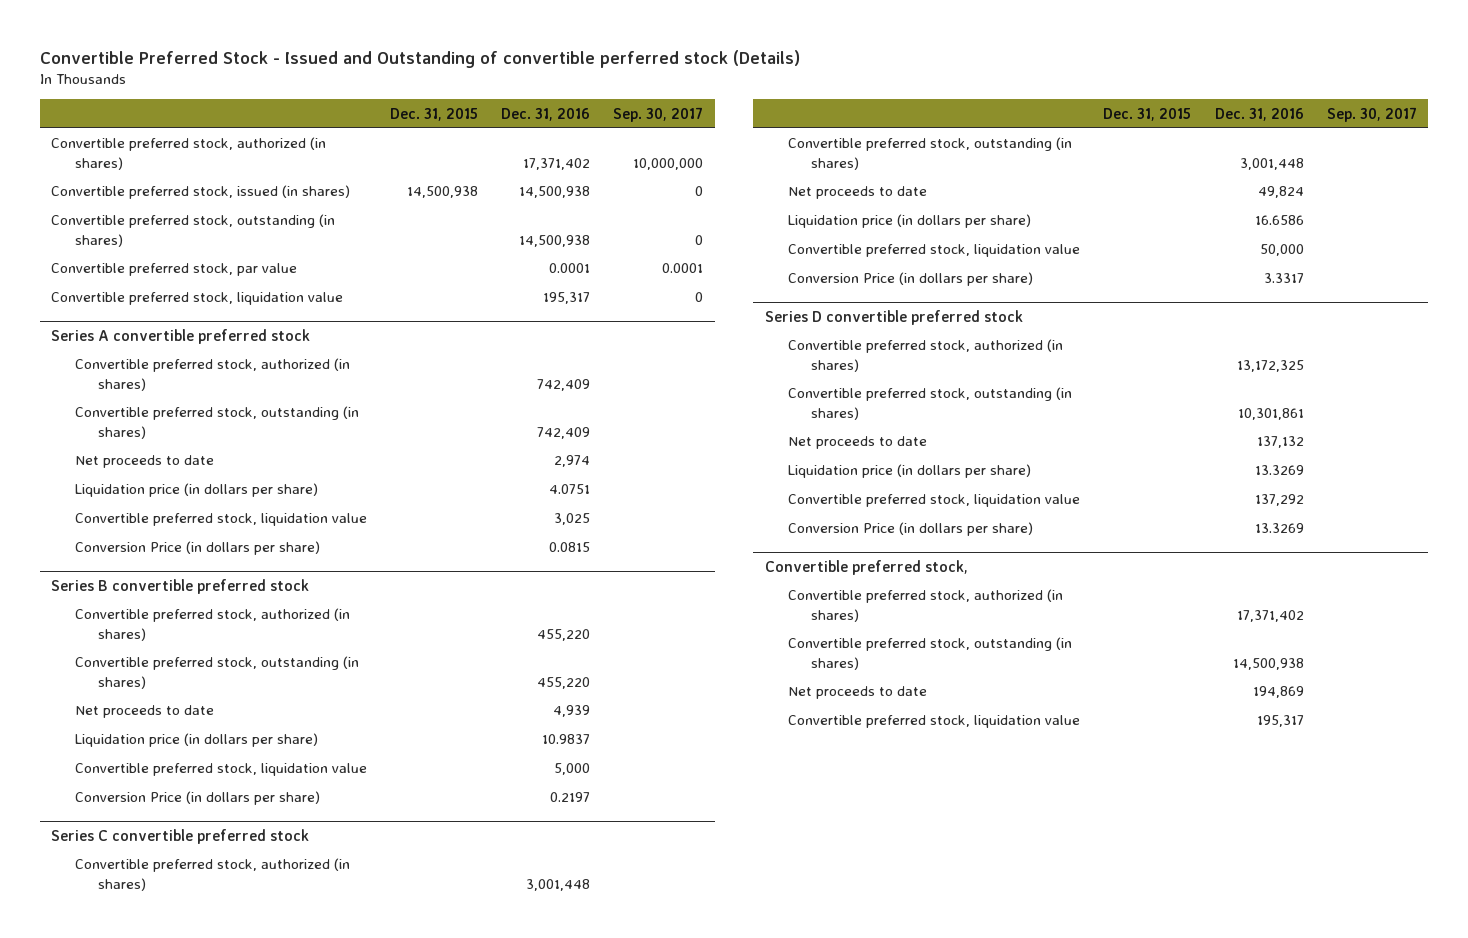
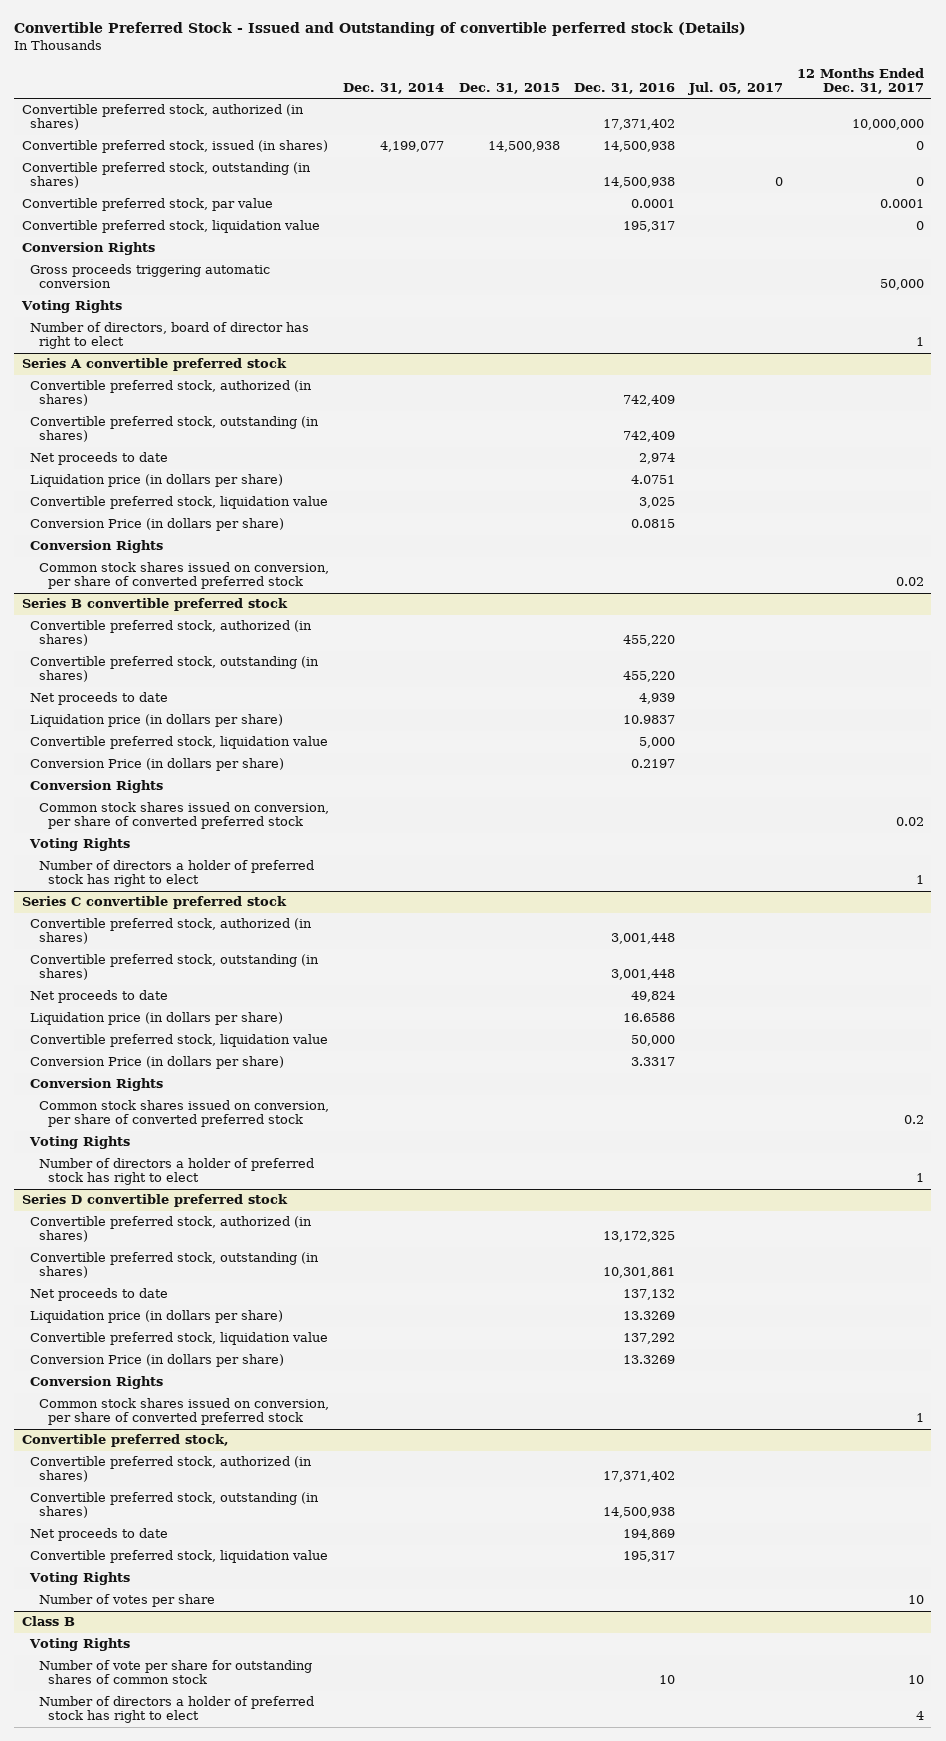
[613,106,704,122] Sep. 30, 2017 -> none
none -> [343,82,445,94] Dec. 31, 2014
none -> [687,81,783,95] Jul. 05, 2017
none -> [797,67,925,94] 12 Months Ended Dec. 31, 2017
none -> [21,242,155,256] Conversion Rights
none -> [30,264,271,289] Gross proceeds triggering automatic conversion
none -> [20,300,122,314] Voting Rights
none -> [30,322,310,350] Number of directors, board of director has right to elect
none -> [30,540,164,554] Conversion Rights
none -> [39,562,330,590] Common stock shares issued on conversion, per share of converted preferred stock
none -> [30,780,164,794] Conversion Rights
none -> [39,802,330,830] Common stock shares issued on conversion, per share of converted preferred stock
none -> [29,838,131,852] Voting Rights
none -> [39,860,315,888] Number of directors a holder of preferred stock has right to elect
none -> [30,1078,164,1092] Conversion Rights
none -> [39,1100,330,1128] Common stock shares issued on conversion, per share of converted preferred stock
none -> [29,1136,131,1150] Voting Rights
none -> [39,1158,315,1186] Number of directors a holder of preferred stock has right to elect
none -> [30,1376,164,1390] Conversion Rights
none -> [39,1398,330,1426] Common stock shares issued on conversion, per share of converted preferred stock
none -> [29,1572,131,1586] Voting Rights
none -> [39,1594,216,1608] Number of votes per share
none -> [21,1616,75,1627] Class B
none -> [29,1638,131,1652] Voting Rights
none -> [39,1660,313,1685] Number of vote per share for outstanding shares of common stock
none -> [39,1696,315,1724] Number of directors a holder of preferred stock has right to elect

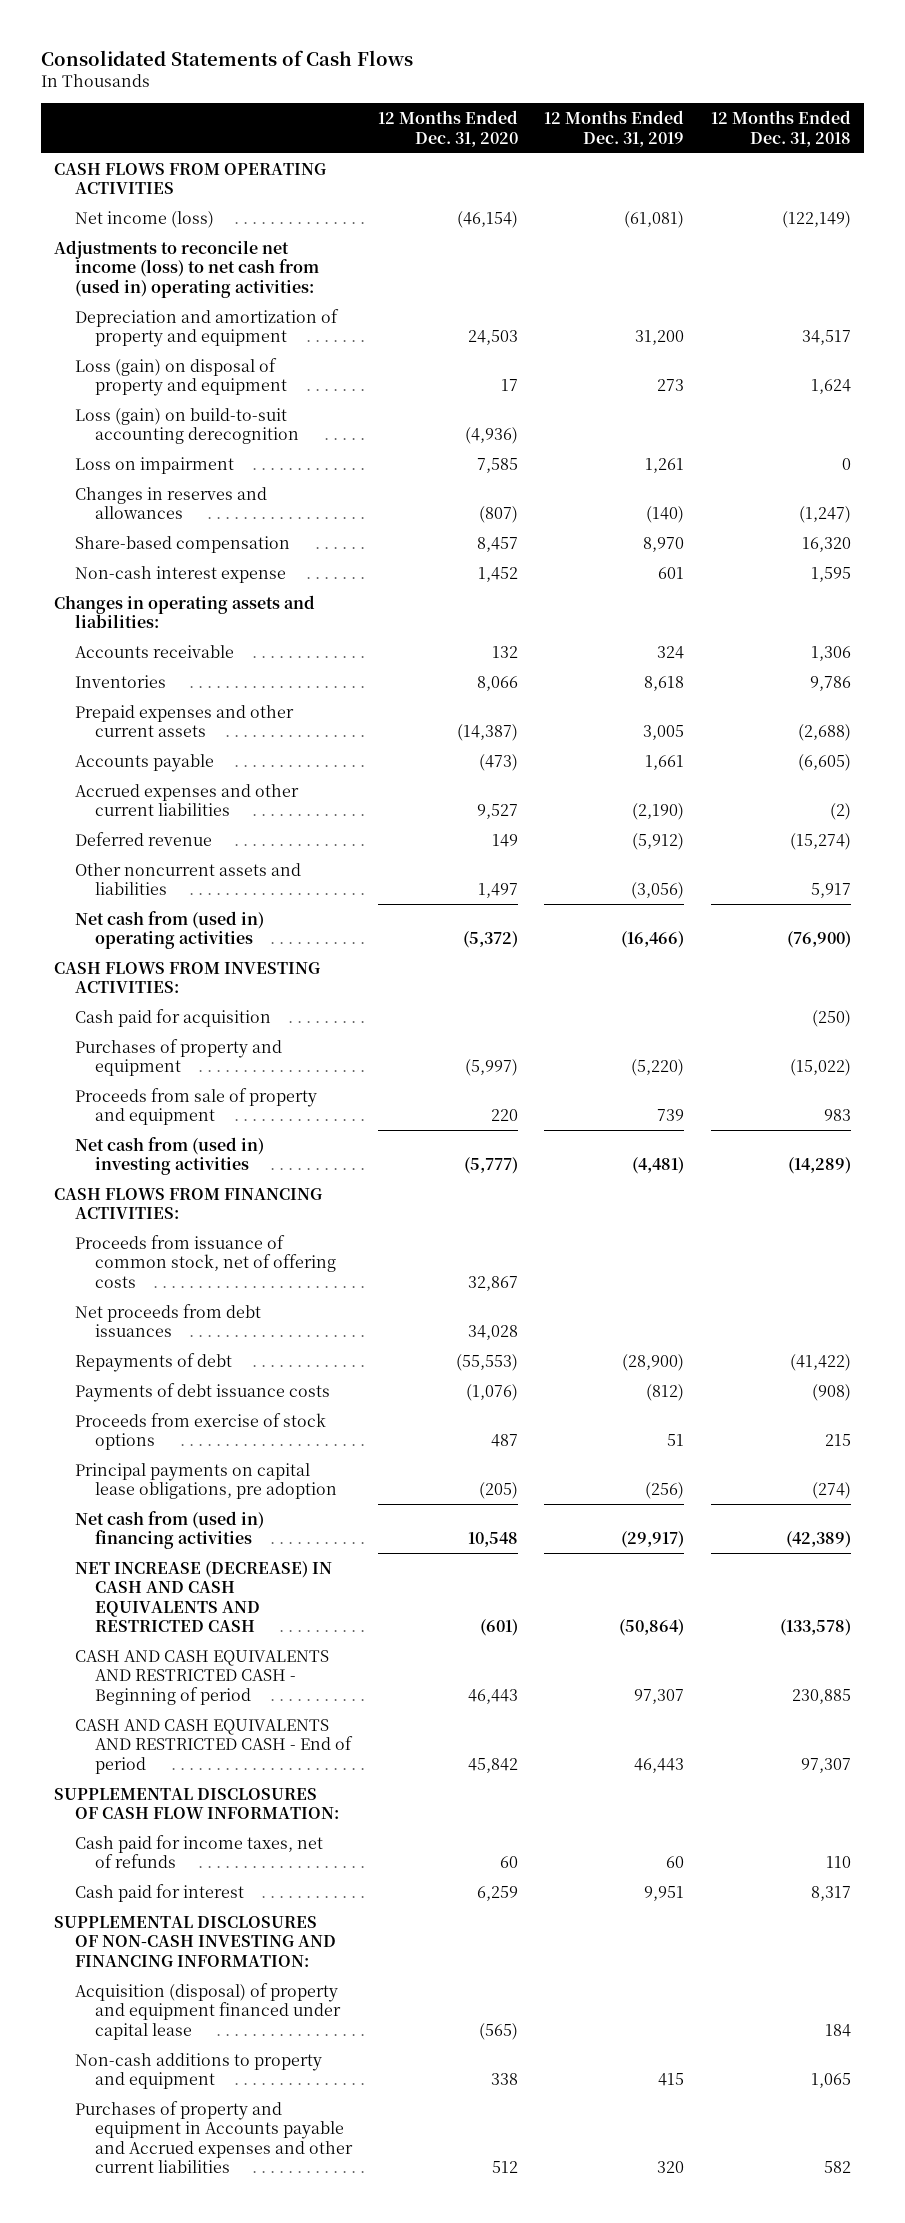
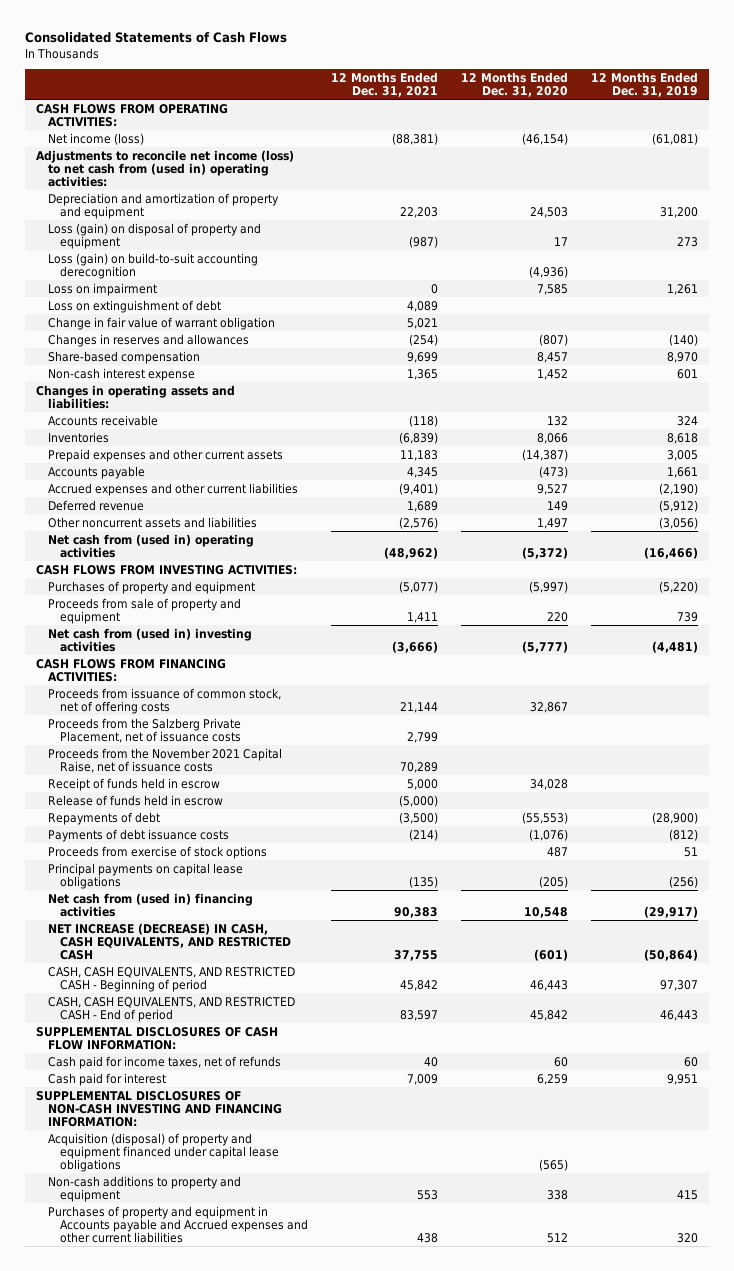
[710,110,851,147] 12 Months Ended Dec. 31, 2018 -> none
none -> [331,71,439,97] 12 Months Ended Dec. 31, 2021
[54,162,327,195] CASH FLOWS FROM OPERATING ACTIVITIES -> [36,103,229,127] CASH FLOWS FROM OPERATING ACTIVITIES:
none -> [48,299,222,313] Loss on extinguishment of debt
none -> [48,316,276,330] Change in fair value of warrant obligation
[74,1008,271,1027] Cash paid for acquisition -> none
none -> [48,717,242,743] Proceeds from the Salzberg Private Placement, net of issuance costs
none -> [48,747,283,773] Proceeds from the November 2021 Capital Raise, net of issuance costs
[74,1303,261,1338] Net proceeds from debt issuances -> [48,777,221,791] Receipt of funds held in escrow
none -> [48,794,224,806] Release of funds held in escrow
[74,1462,337,1500] Principal payments on capital lease obligations, pre adoption -> [48,862,244,889] Principal payments on capital lease obligations
[74,1560,332,1633] NET INCREASE (DECREASE) IN CASH AND CASH EQUIVALENTS AND RESTRICTED CASH -> [48,922,292,961] NET INCREASE (DECREASE) IN CASH, CASH EQUIVALENTS, AND RESTRICTED CASH
[74,1649,329,1705] CASH AND CASH EQUIVALENTS AND RESTRICTED CASH - Beginning of period -> [48,966,296,992] CASH, CASH EQUIVALENTS, AND RESTRICTED CASH - Beginning of period
[74,1718,353,1774] CASH AND CASH EQUIVALENTS AND RESTRICTED CASH - End of period -> [48,996,296,1022] CASH, CASH EQUIVALENTS, AND RESTRICTED CASH - End of period
[74,1982,341,2040] Acquisition (disposal) of property and equipment financed under capital lease -> [48,1132,280,1173] Acquisition (disposal) of property and equipment financed under capital lease obligations

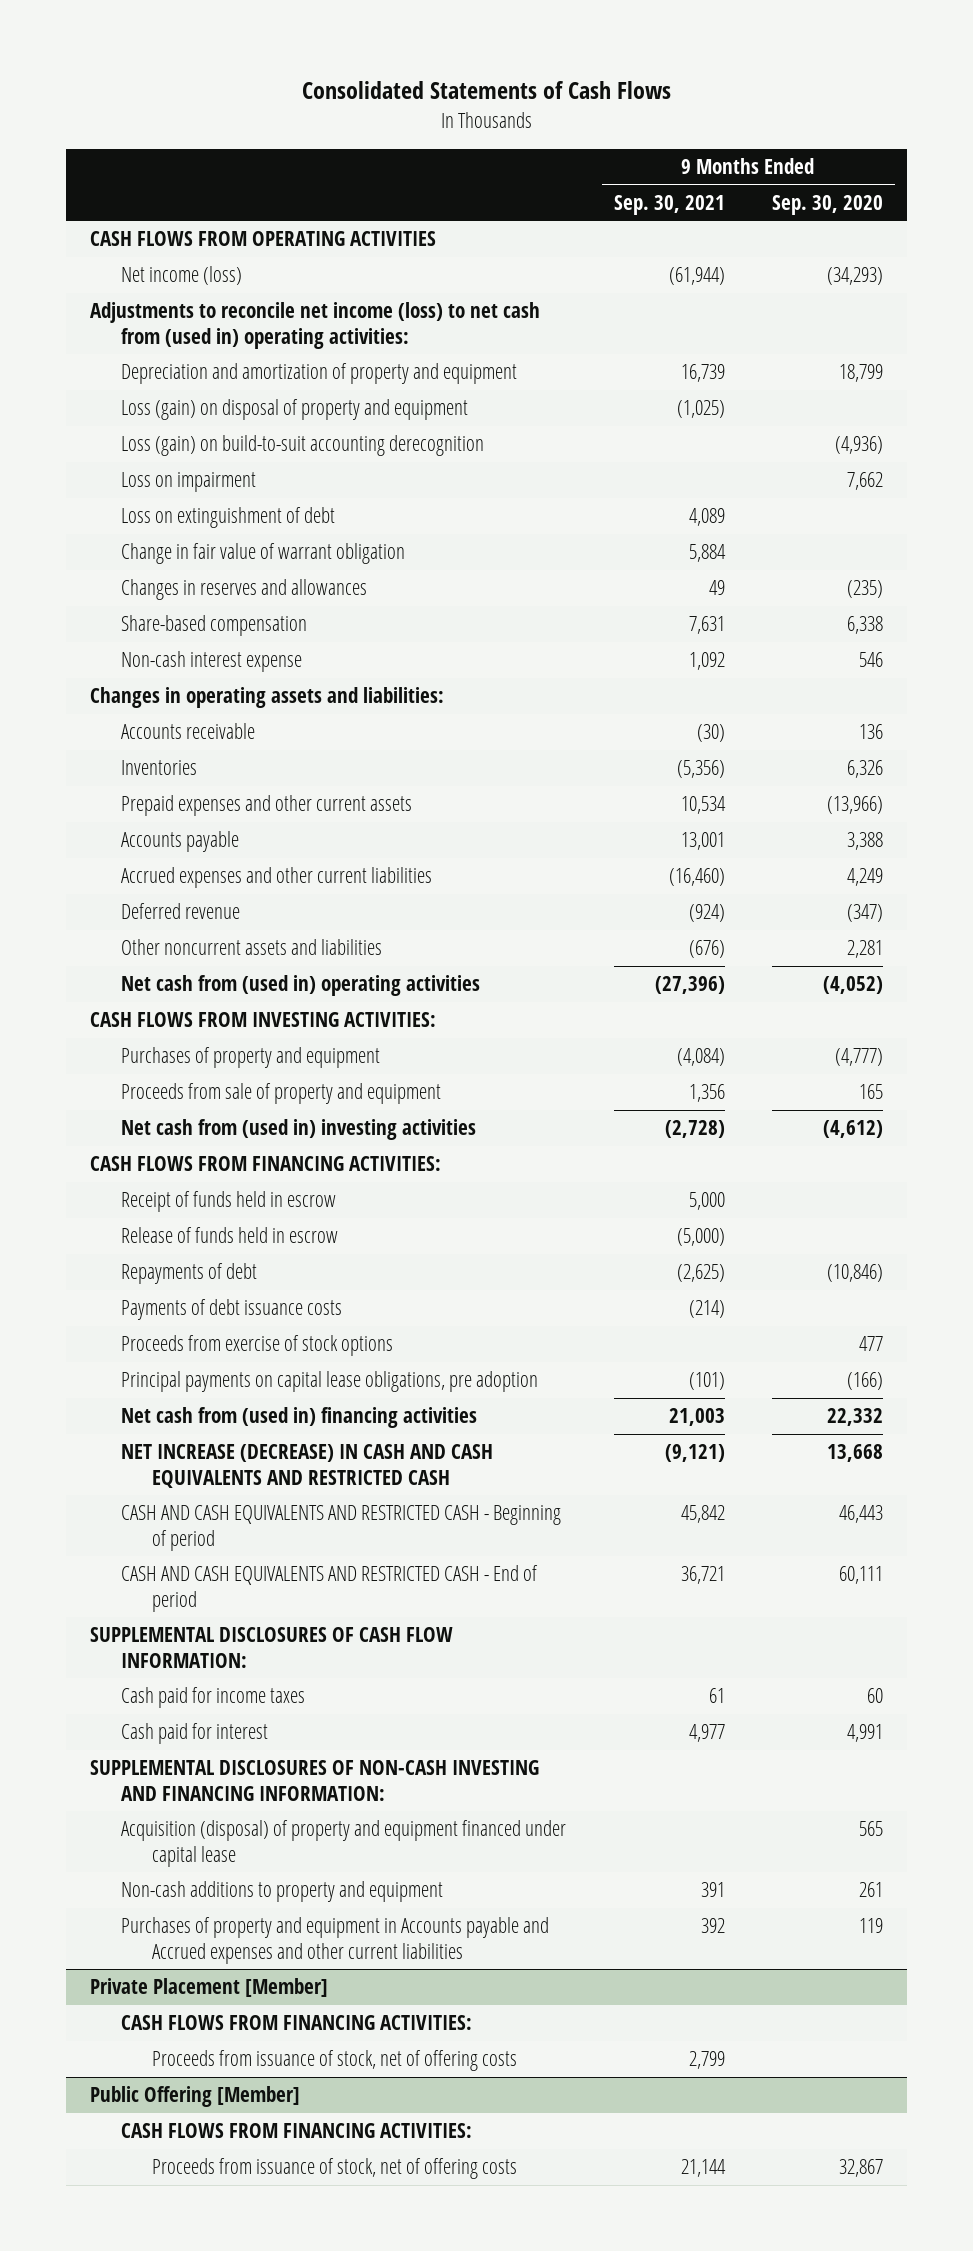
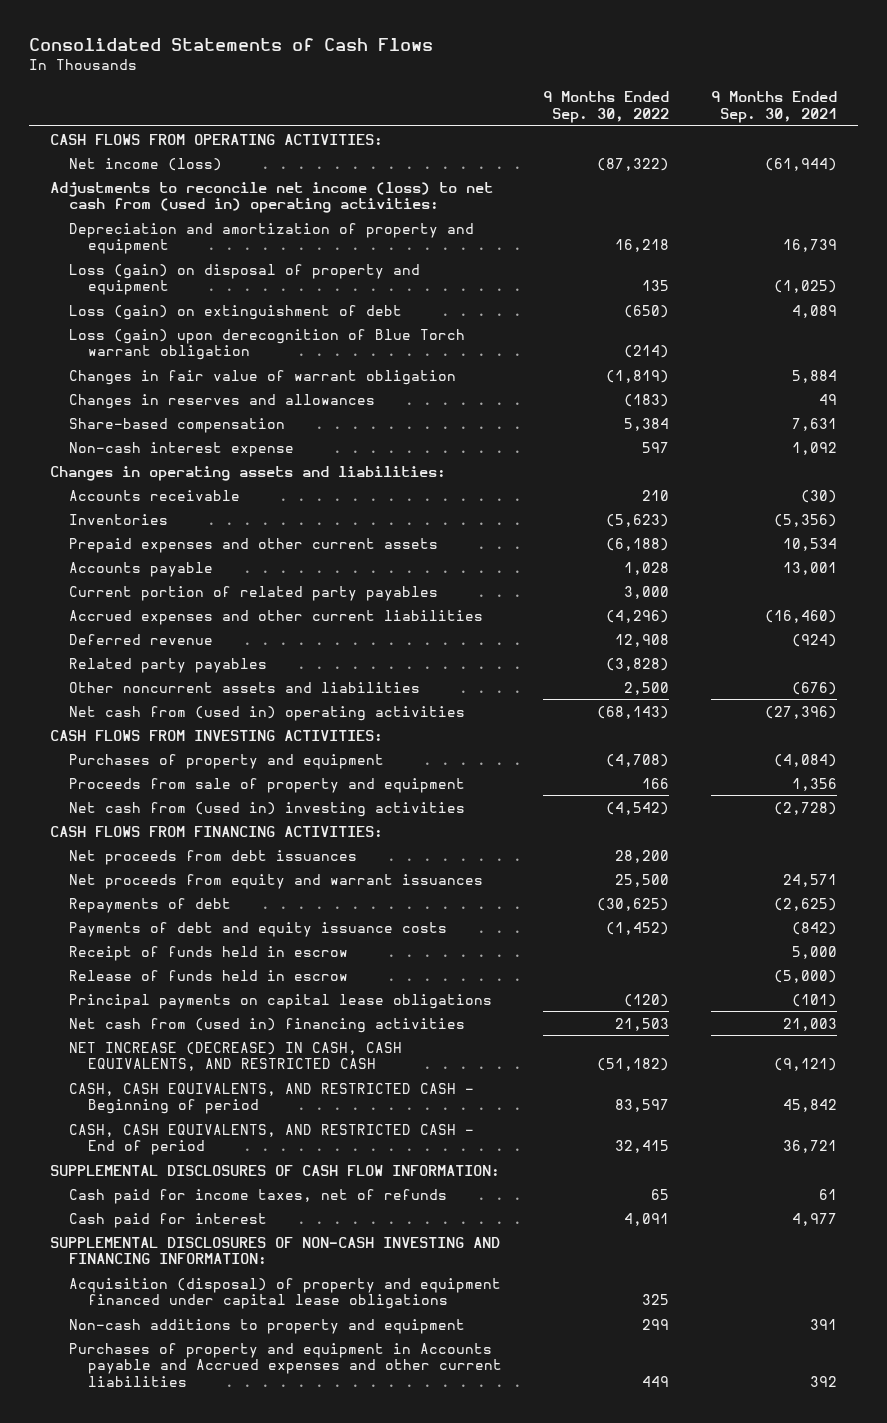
[771,194,883,215] Sep. 30, 2020 -> none
none -> [543,91,670,123] 9 Months Ended Sep. 30, 2022
[90,231,437,247] CASH FLOWS FROM OPERATING ACTIVITIES -> [49,133,383,145] CASH FLOWS FROM OPERATING ACTIVITIES:
[121,435,485,457] Loss (gain) on build-to-suit accounting derecognition -> none
[121,472,257,493] Loss on impairment -> none
[121,507,336,529] Loss on extinguishment of debt -> [68,304,402,320] Loss (gain) on extinguishment of debt
none -> [68,328,465,361] Loss (gain) upon derecognition of Blue Torch warrant obligation
[121,543,406,565] Change in fair value of warrant obligation -> [68,369,456,385] Changes in fair value of warrant obligation
none -> [68,585,438,601] Current portion of related party payables
none -> [68,657,267,673] Related party payables
none -> [68,849,357,865] Net proceeds from debt issuances
none -> [68,873,483,889] Net proceeds from equity and warrant issuances
[121,1263,258,1285] Repayments of debt -> [68,897,231,913] Repayments of debt
none -> [68,921,447,937] Payments of debt and equity issuance costs
[121,1299,343,1321] Payments of debt issuance costs -> none
[121,1335,394,1357] Proceeds from exercise of stock options -> none
[121,1371,539,1393] Principal payments on capital lease obligations, pre adoption -> [68,993,492,1009] Principal payments on capital lease obligations
[121,1444,494,1488] NET INCREASE (DECREASE) IN CASH AND CASH EQUIVALENTS AND RESTRICTED CASH -> [68,1041,402,1072] NET INCREASE (DECREASE) IN CASH, CASH EQUIVALENTS, AND RESTRICTED CASH
[121,1505,562,1551] CASH AND CASH EQUIVALENTS AND RESTRICTED CASH - Beginning of period -> [68,1082,474,1115] CASH, CASH EQUIVALENTS, AND RESTRICTED CASH - Beginning of period
[121,1565,539,1612] CASH AND CASH EQUIVALENTS AND RESTRICTED CASH - End of period -> [68,1123,474,1156] CASH, CASH EQUIVALENTS, AND RESTRICTED CASH - End of period
[121,1687,306,1709] Cash paid for income taxes -> [68,1188,447,1204] Cash paid for income taxes, net of refunds
[121,1820,567,1867] Acquisition (disposal) of property and equipment financed under capital lease -> [68,1277,501,1310] Acquisition (disposal) of property and equipment financed under capital lease obligations
[90,1978,329,1998] Private Placement [Member] -> none
[121,2015,473,2031] CASH FLOWS FROM FINANCING ACTIVITIES: -> none
[152,2050,518,2072] Proceeds from issuance of stock, net of offering costs -> none
[90,2086,301,2108] Public Offering [Member] -> none
[121,2123,473,2139] CASH FLOWS FROM FINANCING ACTIVITIES: -> none
[152,2158,518,2180] Proceeds from issuance of stock, net of offering costs -> none

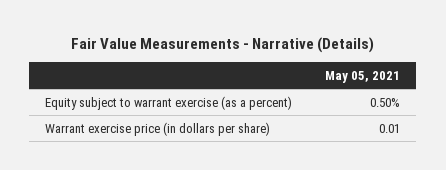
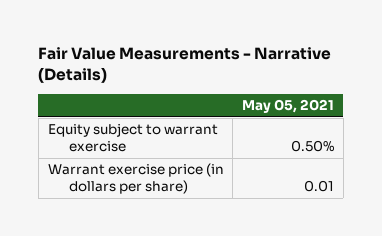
[45,95,293,110] Equity subject to warrant exercise (as a percent) -> [47,123,218,153] Equity subject to warrant exercise

